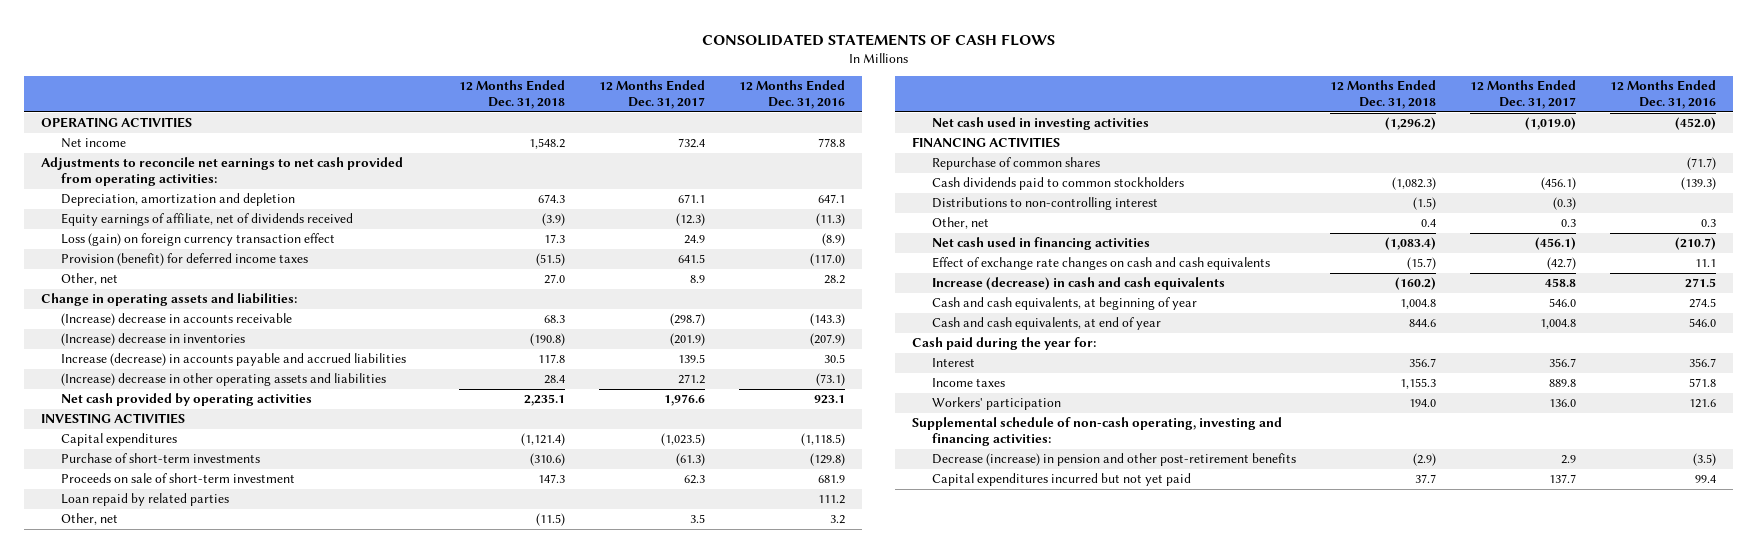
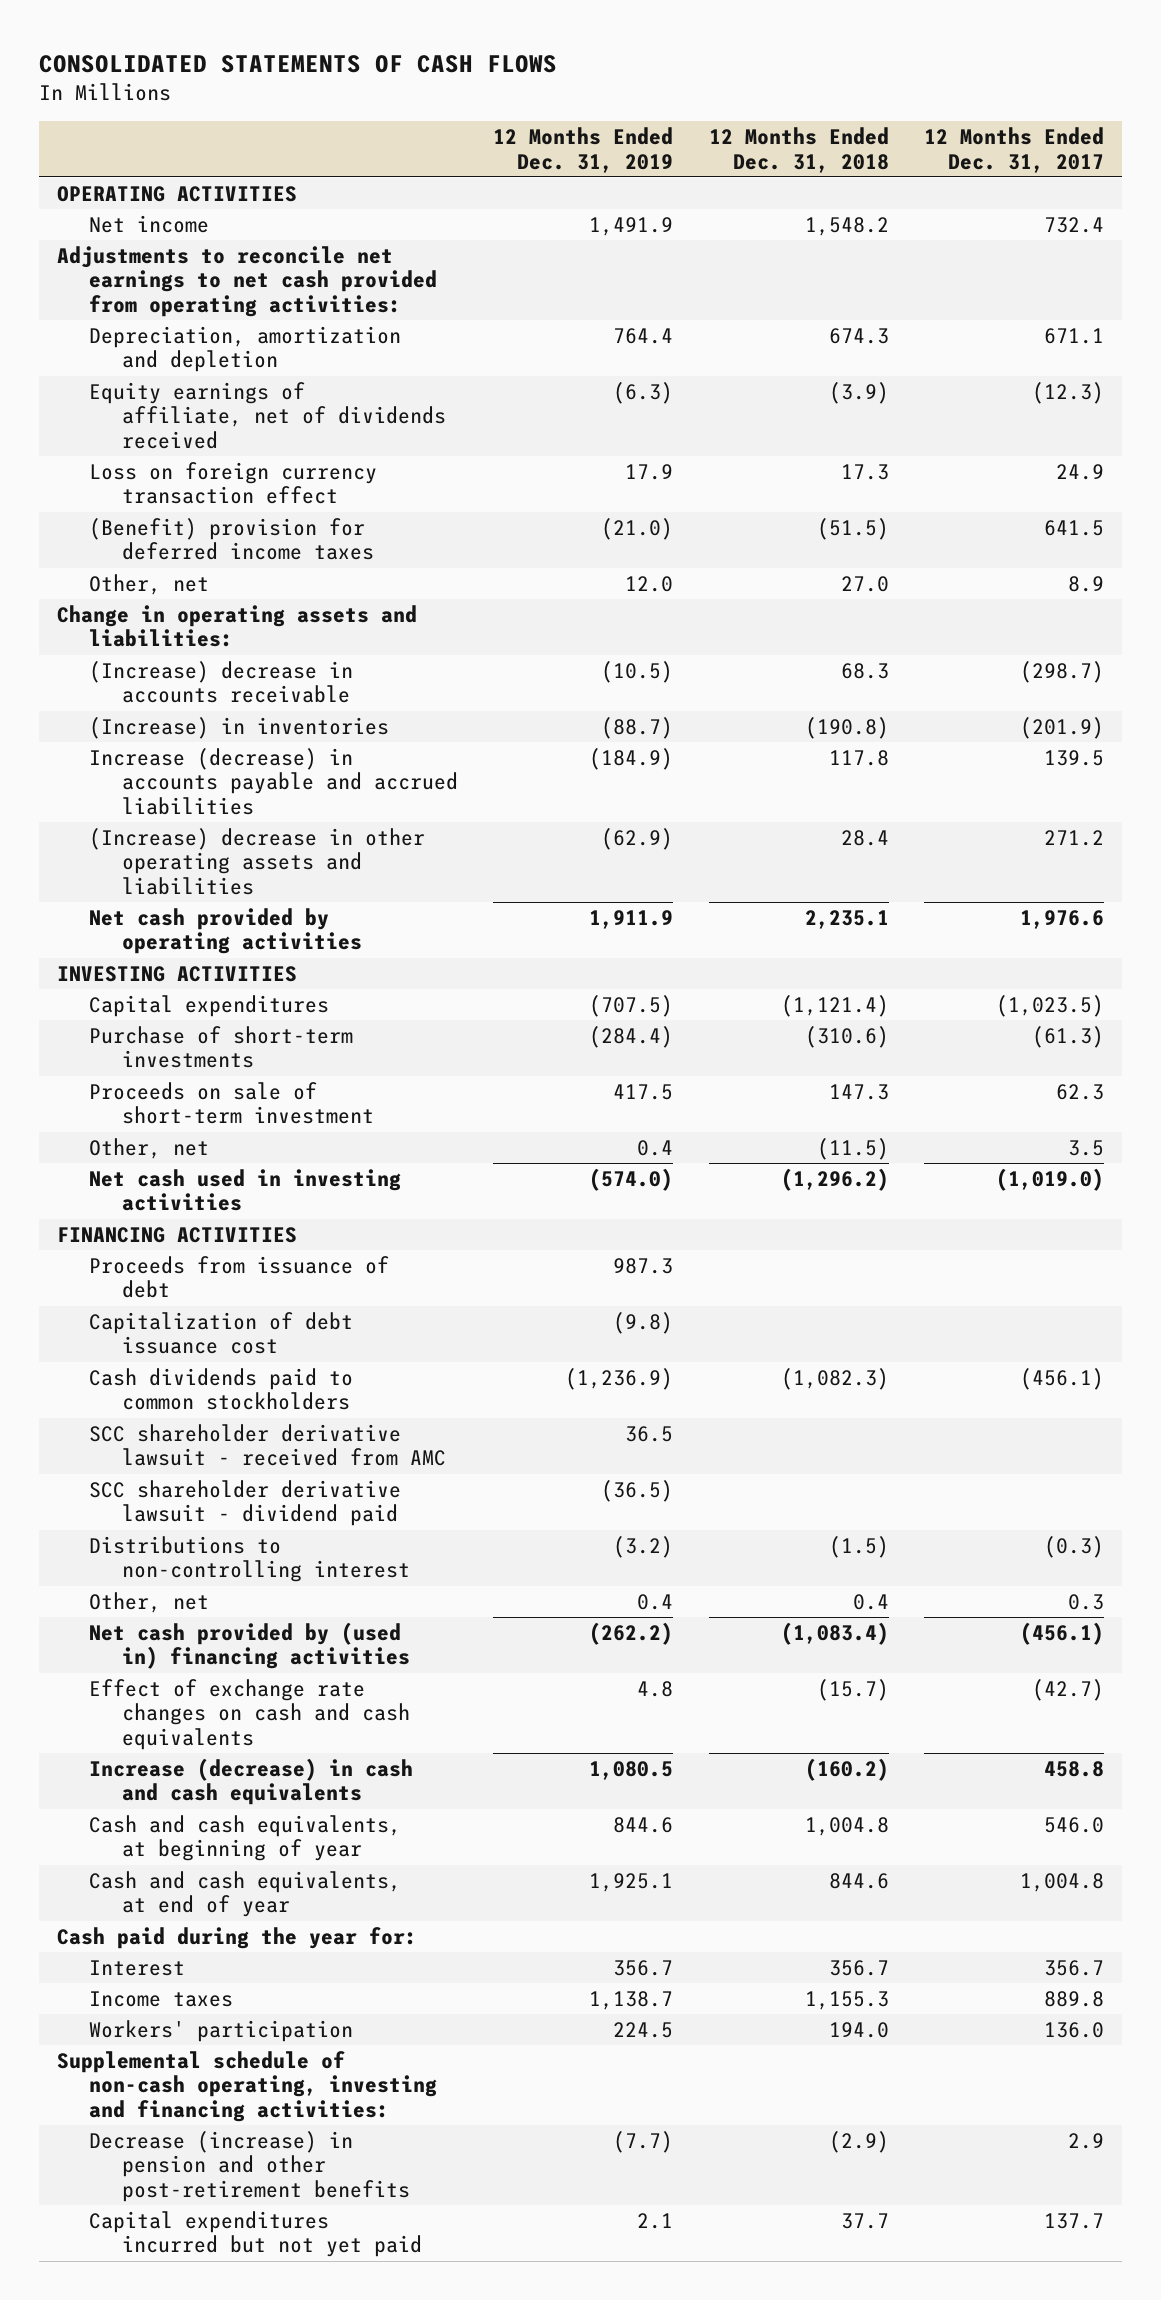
[739,80,846,110] 12 Months Ended Dec. 31, 2016 -> none
none -> [493,127,674,173] 12 Months Ended Dec. 31, 2019
[61,233,336,247] Loss (gain) on foreign currency transaction effect -> [89,462,378,505] Loss on foreign currency transaction effect
[61,253,309,267] Provision (benefit) for deferred income taxes -> [89,518,375,561] (Benefit) provision for deferred income taxes
[61,333,246,347] (Increase) decrease in inventories -> [89,717,390,740] (Increase) in inventories
[61,493,230,507] Loan repaid by related parties -> none
[932,157,1101,171] Repurchase of common shares -> none
none -> [89,1256,390,1299] Proceeds from issuance of debt
none -> [89,1312,354,1355] Capitalization of debt issuance cost
none -> [89,1424,447,1467] SCC shareholder derivative lawsuit - received from AMC
none -> [89,1480,402,1527] SCC shareholder derivative lawsuit - dividend paid
[932,237,1151,251] Net cash used in financing activities -> [89,1622,411,1670] Net cash provided by (used in) financing activities

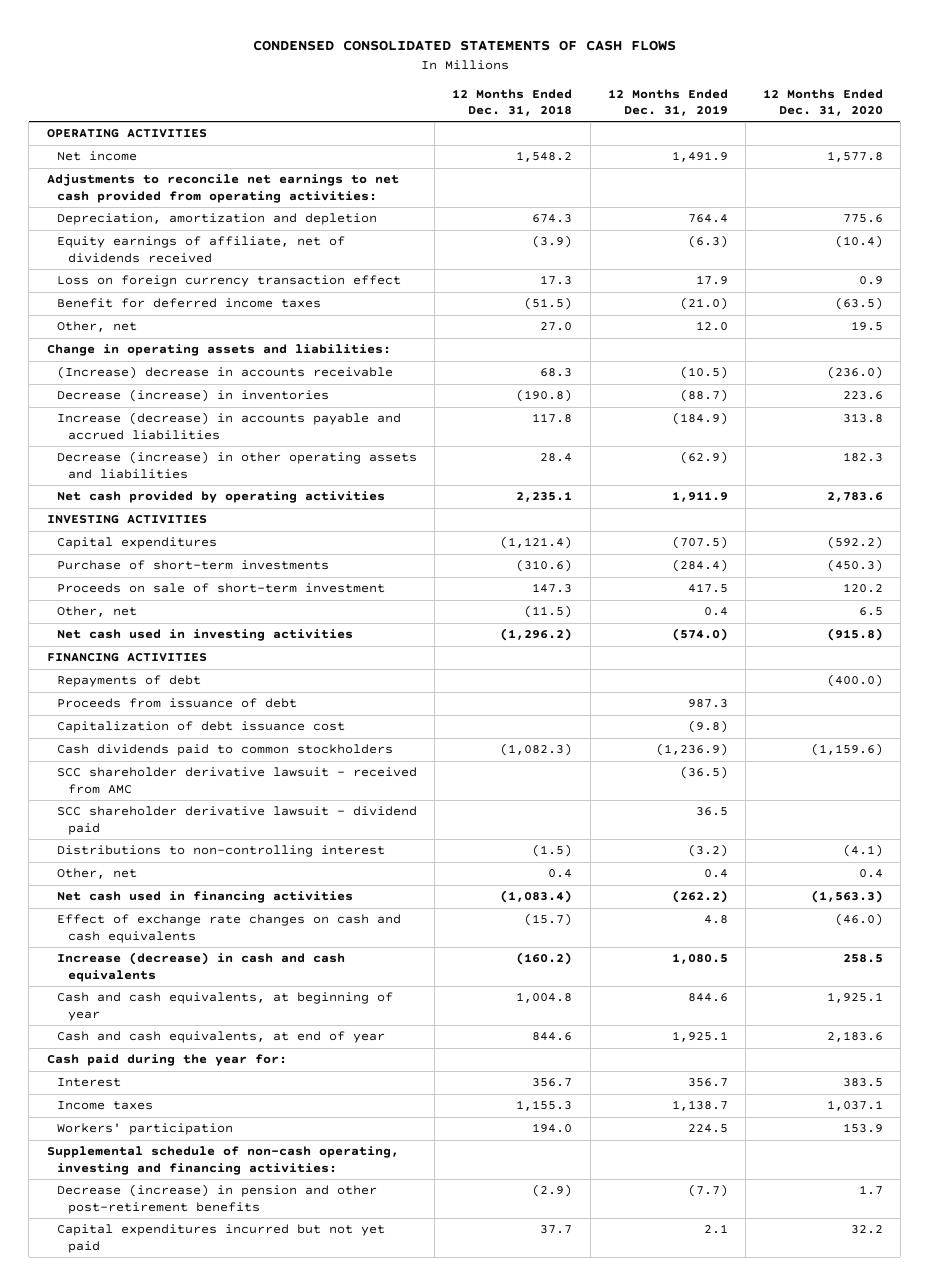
[38,54,557,73] CONSOLIDATED STATEMENTS OF CASH FLOWS -> [252,40,676,52] CONDENSED CONSOLIDATED STATEMENTS OF CASH FLOWS
[924,127,1105,173] 12 Months Ended Dec. 31, 2017 -> none
none -> [762,88,883,116] 12 Months Ended Dec. 31, 2020
[89,518,375,561] (Benefit) provision for deferred income taxes -> [57,298,322,309] Benefit for deferred income taxes
[89,717,390,740] (Increase) in inventories -> [57,389,330,403] Decrease (increase) in inventories
[89,828,426,895] (Increase) decrease in other operating assets and liabilities -> [57,451,418,479] Decrease (increase) in other operating assets and liabilities
none -> [57,675,202,688] Repayments of debt
[625,1426,674,1443] 36.5 -> [679,766,728,780] (36.5)
[601,1480,674,1503] (36.5) -> [695,807,728,817] 36.5
[89,1622,411,1670] Net cash provided by (used in) financing activities -> [57,891,354,904] Net cash used in financing activities

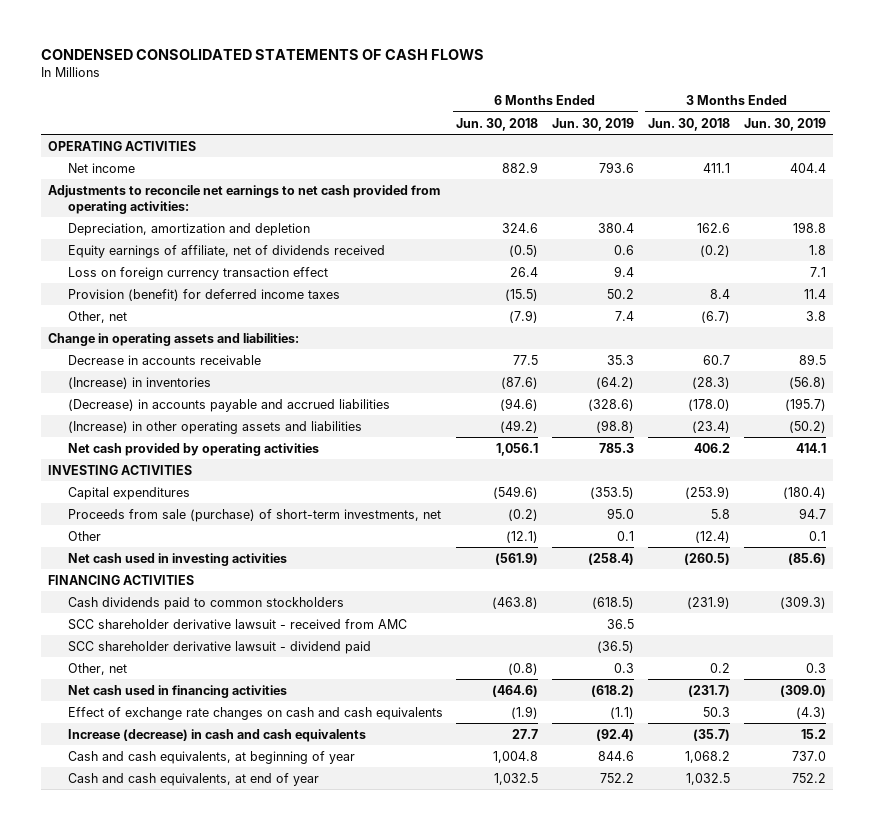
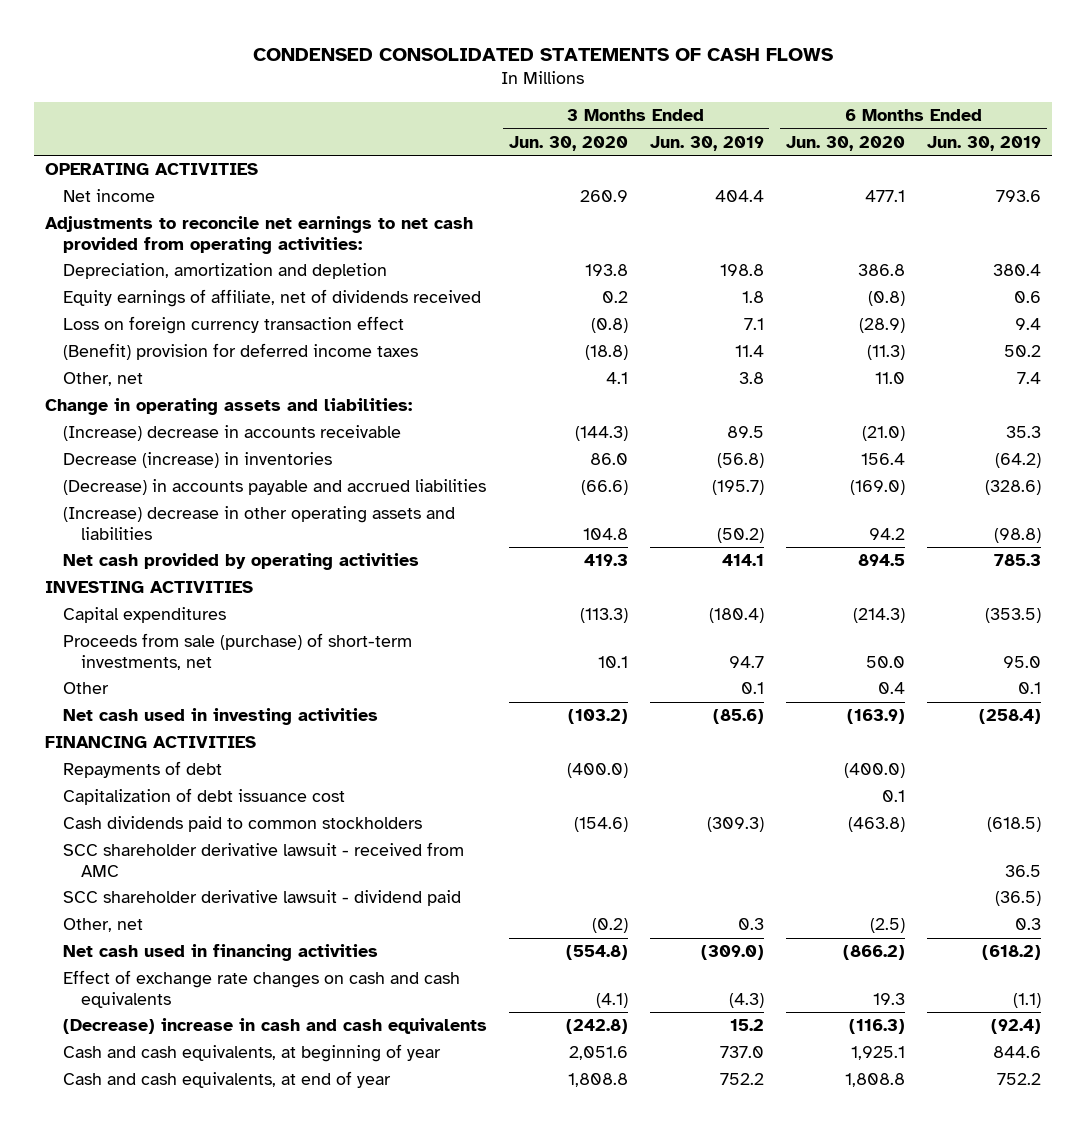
[456,117,539,131] Jun. 30, 2018 -> none
[648,117,731,131] Jun. 30, 2018 -> none
none -> [508,135,628,151] Jun. 30, 2020
none -> [785,135,905,151] Jun. 30, 2020
[67,288,340,301] Provision (benefit) for deferred income taxes -> [62,343,418,361] (Benefit) provision for deferred income taxes
[67,354,261,365] Decrease in accounts receivable -> [62,425,401,442] (Increase) decrease in accounts receivable
[67,376,211,389] (Increase) in inventories -> [62,452,332,469] Decrease (increase) in inventories
[67,420,362,434] (Increase) in other operating assets and liabilities -> [62,506,455,540] (Increase) decrease in other operating assets and liabilities
none -> [62,761,222,779] Repayments of debt
none -> [62,788,345,806] Capitalization of debt issuance cost
[67,728,366,742] Increase (decrease) in cash and cash equivalents -> [62,1018,487,1035] (Decrease) increase in cash and cash equivalents

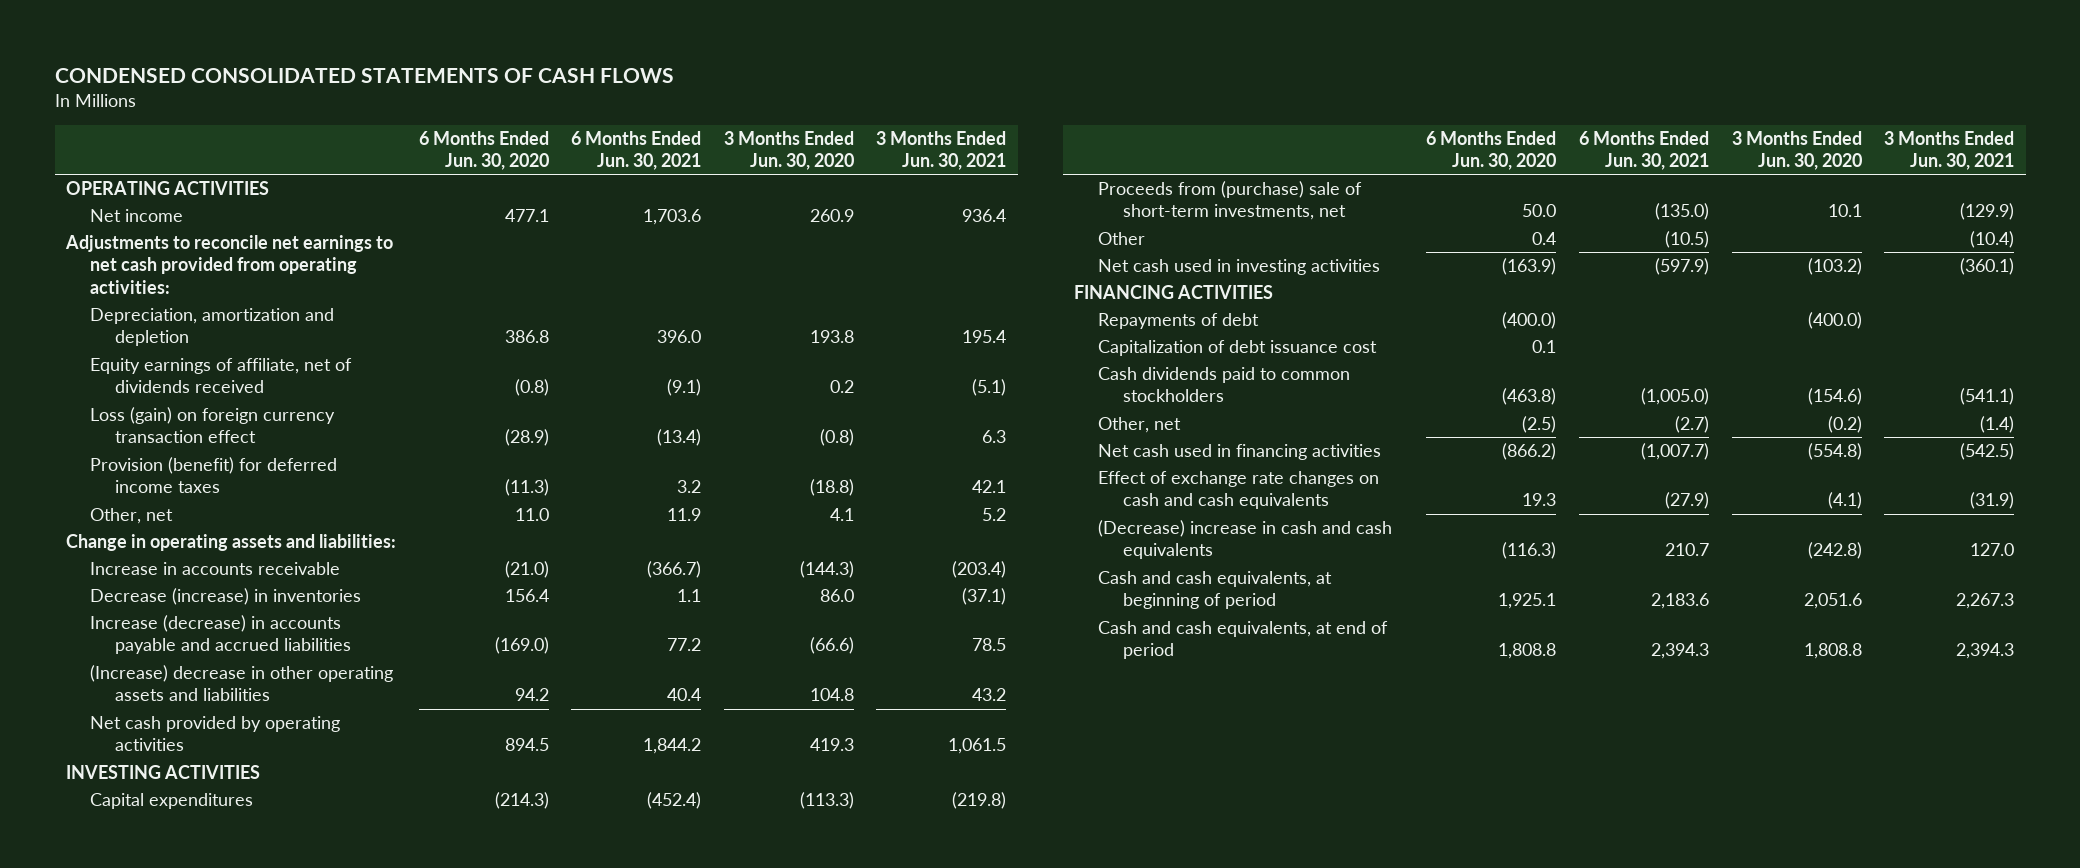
[649,135,764,151] Jun. 30, 2019 -> none
[927,135,1042,151] Jun. 30, 2019 -> none
none -> [571,130,702,171] 6 Months Ended Jun. 30, 2021
none -> [876,130,1007,171] 3 Months Ended Jun. 30, 2021
[62,316,404,335] Loss on foreign currency transaction effect -> [90,407,336,444] Loss (gain) on foreign currency transaction effect
[62,343,418,361] (Benefit) provision for deferred income taxes -> [90,457,338,494] Provision (benefit) for deferred income taxes
[62,425,401,442] (Increase) decrease in accounts receivable -> [90,562,341,576] Increase in accounts receivable
[62,479,486,496] (Decrease) in accounts payable and accrued liabilities -> [90,615,351,655] Increase (decrease) in accounts payable and accrued liabilities
[62,633,412,670] Proceeds from sale (purchase) of short-term investments, net -> [1098,181,1363,221] Proceeds from (purchase) sale of short-term investments, net
[62,842,464,877] SCC shareholder derivative lawsuit - received from AMC -> none
[62,890,461,907] SCC shareholder derivative lawsuit - dividend paid -> none
[62,1044,441,1063] Cash and cash equivalents, at beginning of year -> [1098,571,1333,610] Cash and cash equivalents, at beginning of period
[62,1071,391,1089] Cash and cash equivalents, at end of year -> [1098,621,1389,660] Cash and cash equivalents, at end of period

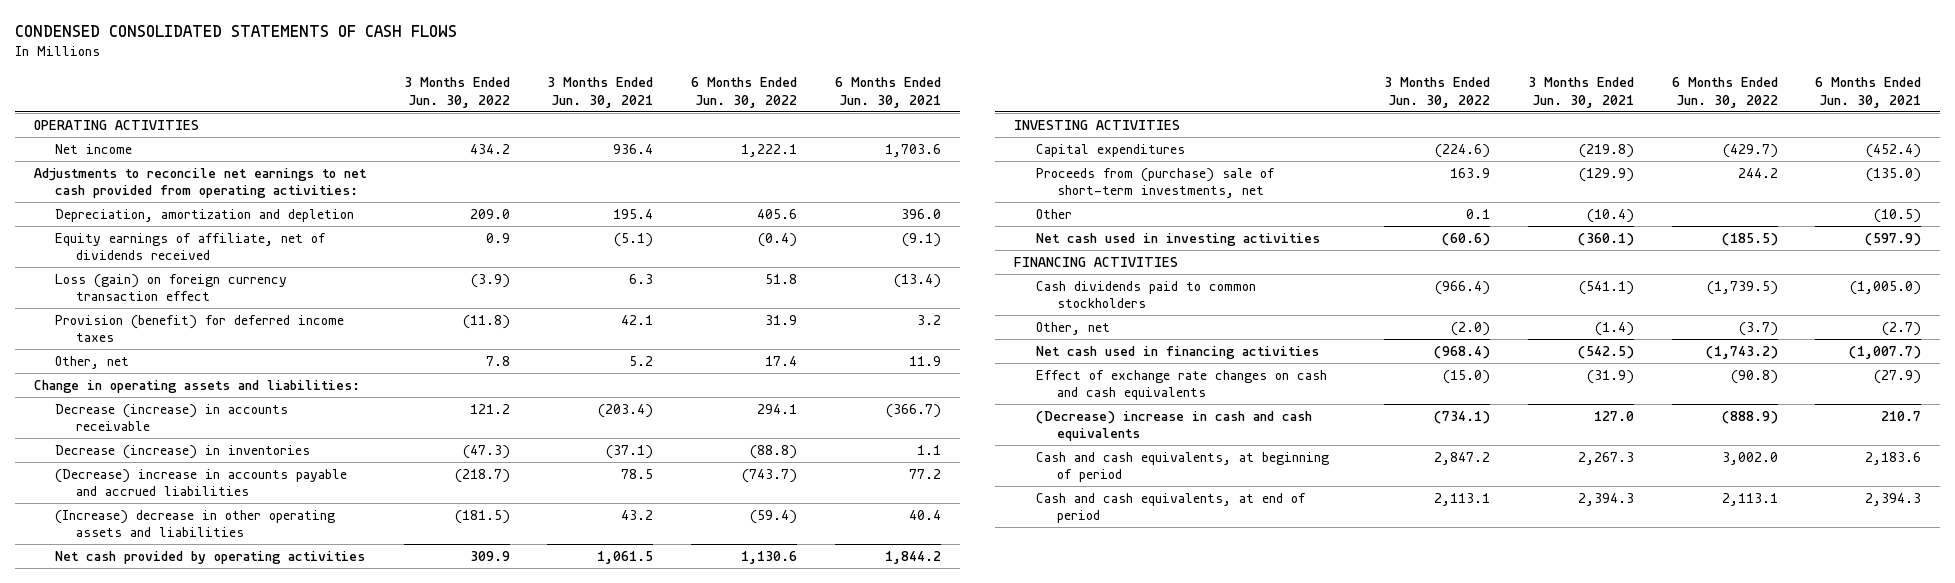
[418,130,549,171] 6 Months Ended Jun. 30, 2020 -> none
[723,130,854,171] 3 Months Ended Jun. 30, 2020 -> none
none -> [403,77,510,108] 3 Months Ended Jun. 30, 2022
none -> [691,77,798,108] 6 Months Ended Jun. 30, 2022
[90,562,341,576] Increase in accounts receivable -> [55,403,289,432] Decrease (increase) in accounts receivable
[90,615,351,655] Increase (decrease) in accounts payable and accrued liabilities -> [55,468,348,497] (Decrease) increase in accounts payable and accrued liabilities
[1098,313,1260,330] Repayments of debt -> none
[1098,340,1378,357] Capitalization of debt issuance cost -> none

